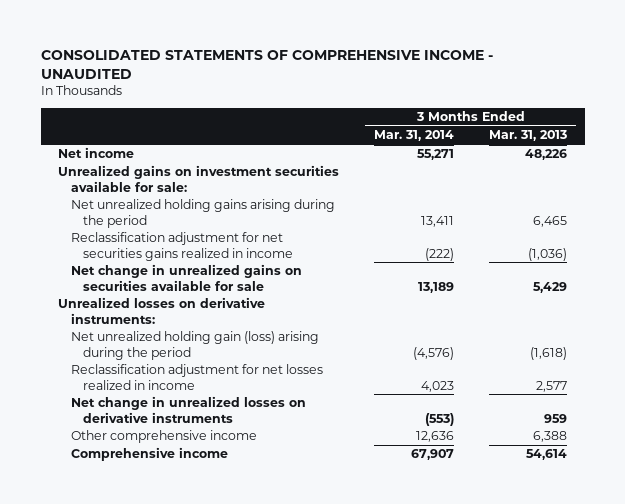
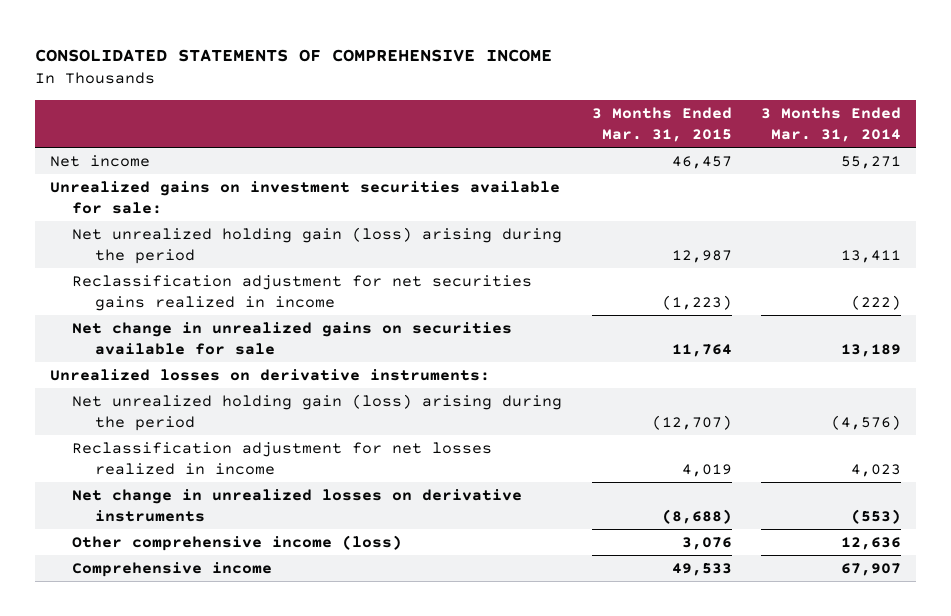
[40,49,493,79] CONSOLIDATED STATEMENTS OF COMPREHENSIVE INCOME - UNAUDITED -> [35,49,553,63] CONSOLIDATED STATEMENTS OF COMPREHENSIVE INCOME
[489,130,568,142] Mar. 31, 2013 -> none
none -> [591,107,732,143] 3 Months Ended Mar. 31, 2015
[70,199,335,228] Net unrealized holding gains arising during the period -> [72,226,563,265] Net unrealized holding gain (loss) arising during the period
[70,430,257,444] Other comprehensive income -> [72,534,403,551] Other comprehensive income (loss)

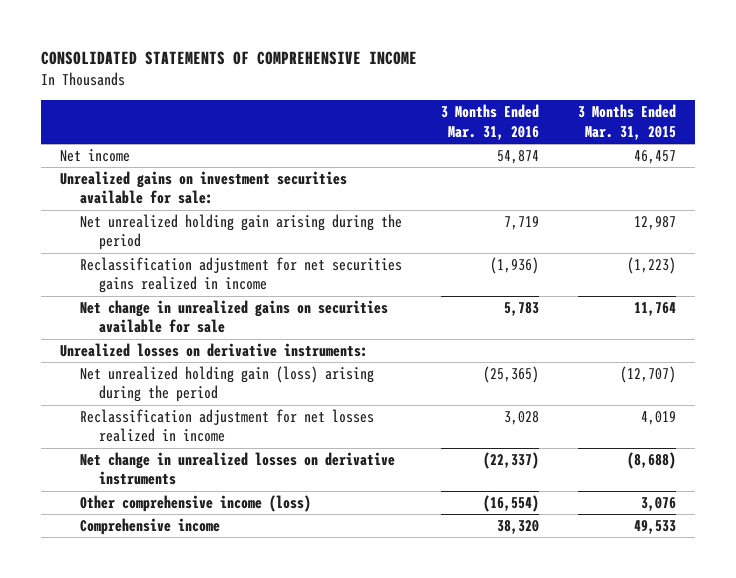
[761,107,902,143] 3 Months Ended Mar. 31, 2014 -> none
none -> [440,104,539,140] 3 Months Ended Mar. 31, 2016
[72,226,563,265] Net unrealized holding gain (loss) arising during the period -> [79,213,402,251] Net unrealized holding gain arising during the period

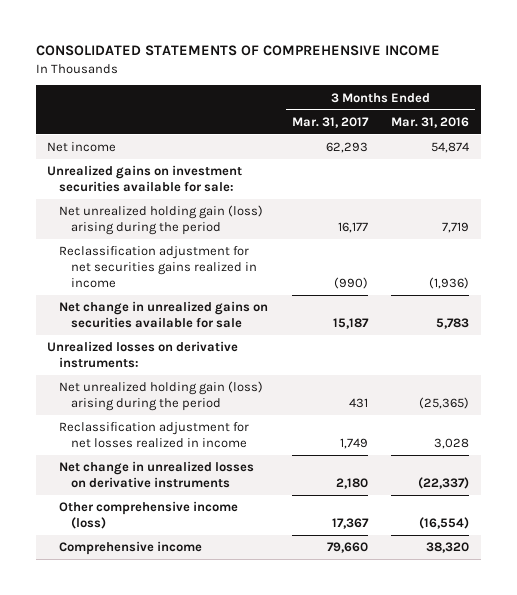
[577,104,676,140] 3 Months Ended Mar. 31, 2015 -> none
none -> [291,116,369,128] Mar. 31, 2017
[79,213,402,251] Net unrealized holding gain arising during the period -> [59,205,264,235] Net unrealized holding gain (loss) arising during the period

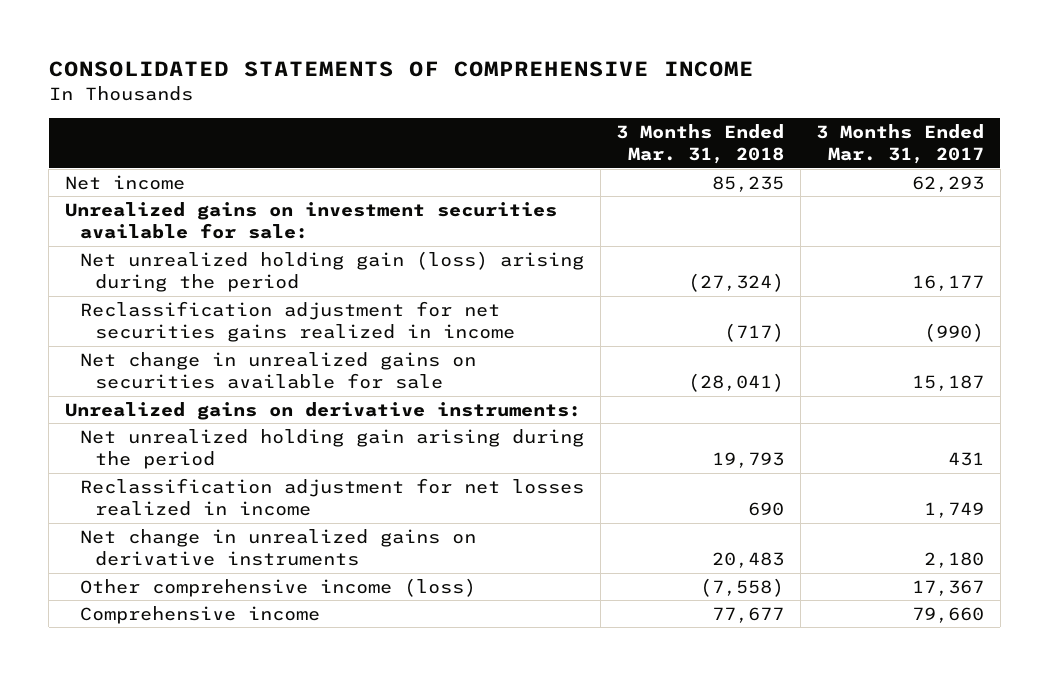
[391,116,470,128] Mar. 31, 2016 -> none
none -> [616,123,785,165] 3 Months Ended Mar. 31, 2018
[47,341,239,368] Unrealized losses on derivative instruments: -> [64,401,581,420] Unrealized gains on derivative instruments:
[59,381,264,411] Net unrealized holding gain (loss) arising during the period -> [80,428,585,470] Net unrealized holding gain arising during the period
[59,461,255,488] Net change in unrealized losses on derivative instruments -> [80,528,477,567] Net change in unrealized gains on derivative instruments

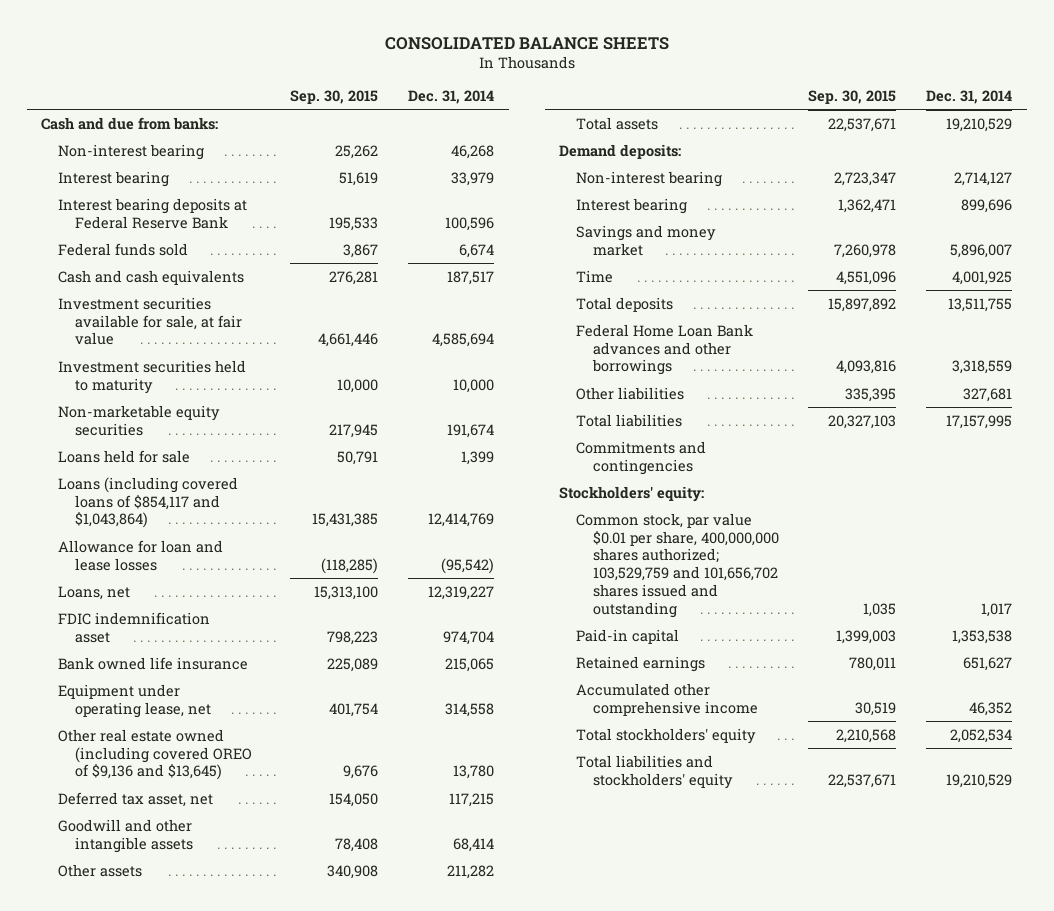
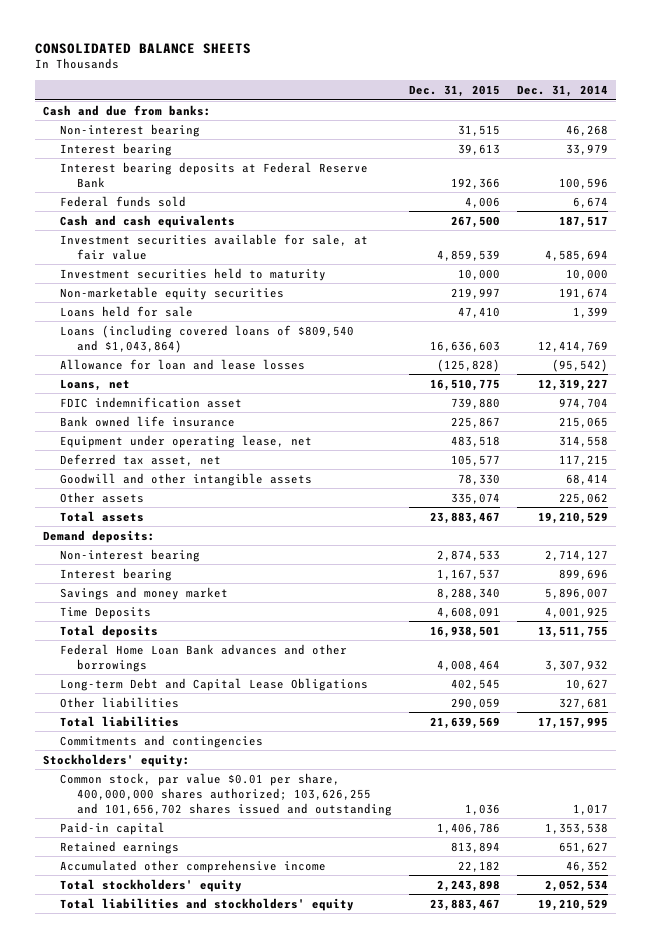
[290,89,379,104] Sep. 30, 2015 -> none
none -> [408,84,500,97] Dec. 31, 2015
[58,476,239,529] Loans (including covered loans of $854,117 and $1,043,864) -> [60,324,355,353] Loans (including covered loans of $809,540 and $1,043,864)
[58,728,252,781] Other real estate owned (including covered OREO of $9,136 and $13,645) -> none
[447,864,495,879] 211,282 -> [558,492,608,504] 225,062
[576,269,614,283] Time -> [60,606,152,619] Time Deposits
[952,360,1013,375] 3,318,559 -> [544,659,608,671] 3,307,932
none -> [60,677,369,691] Long-term Debt and Capital Lease Obligations
[576,512,779,618] Common stock, par value $0.01 per share, 400,000,000 shares authorized; 103,529,759 and 101,656,702 shares issued and outstanding -> [60,772,393,816] Common stock, par value $0.01 per share, 400,000,000 shares authorized; 103,626,255 and 101,656,702 shares issued and outstanding

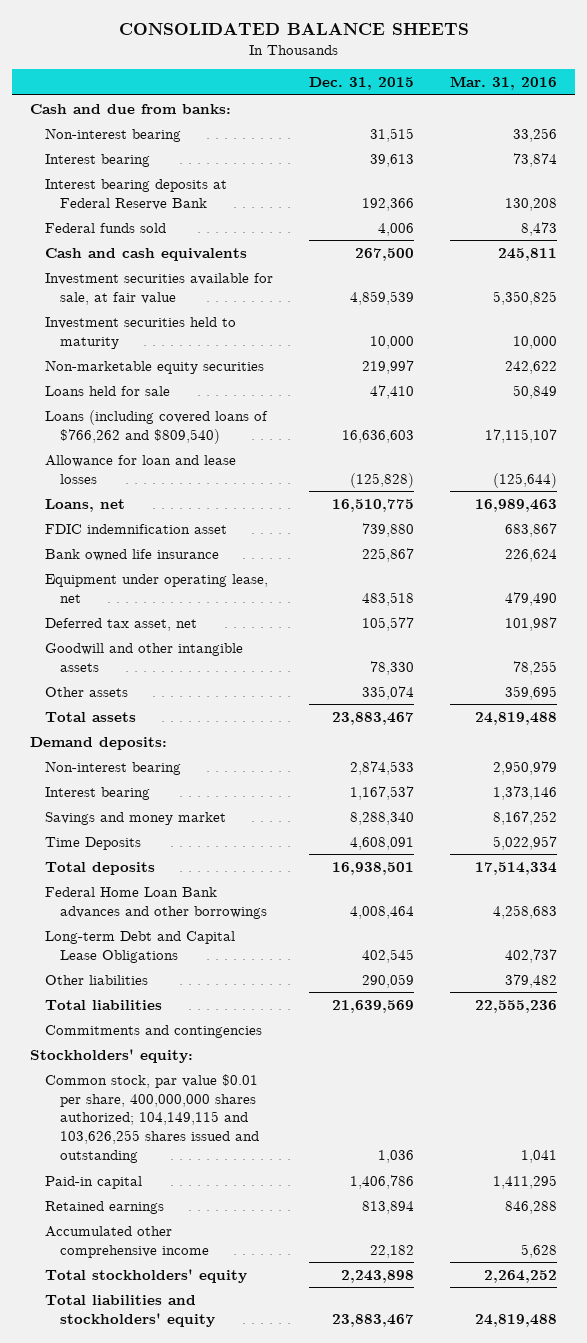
[516,84,608,97] Dec. 31, 2014 -> none
none -> [450,76,558,91] Mar. 31, 2016
[60,324,355,353] Loans (including covered loans of $809,540 and $1,043,864) -> [45,409,269,444] Loans (including covered loans of $766,262 and $809,540)
[60,772,393,816] Common stock, par value $0.01 per share, 400,000,000 shares authorized; 103,626,255 and 101,656,702 shares issued and outstanding -> [45,1073,260,1164] Common stock, par value $0.01 per share, 400,000,000 shares authorized; 104,149,115 and 103,626,255 shares issued and outstanding

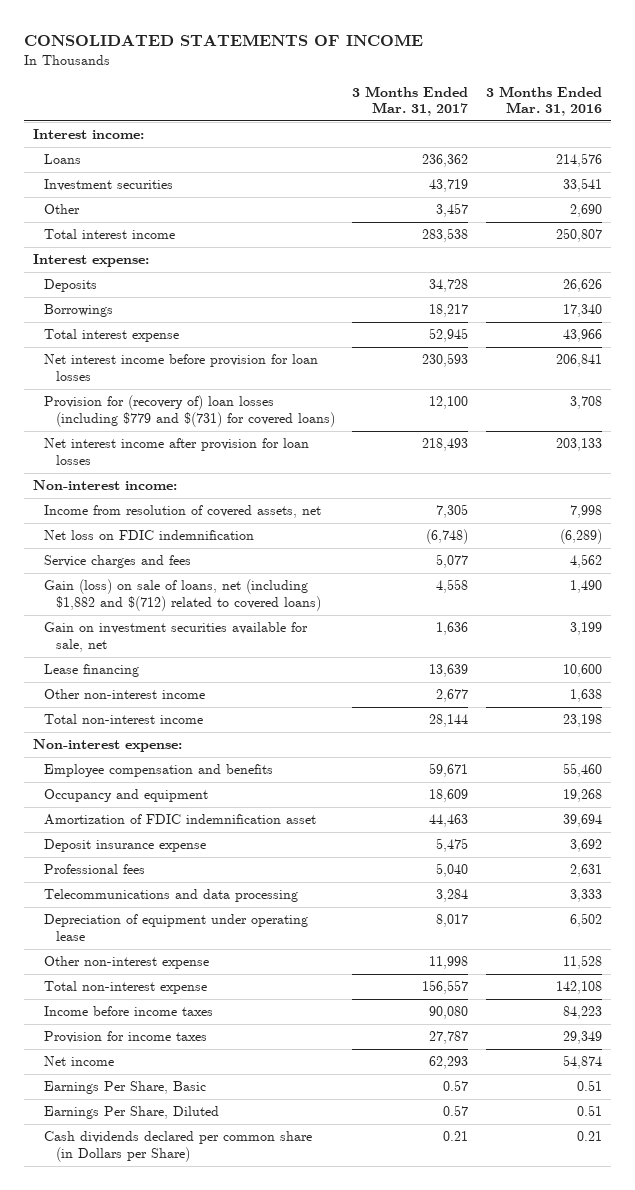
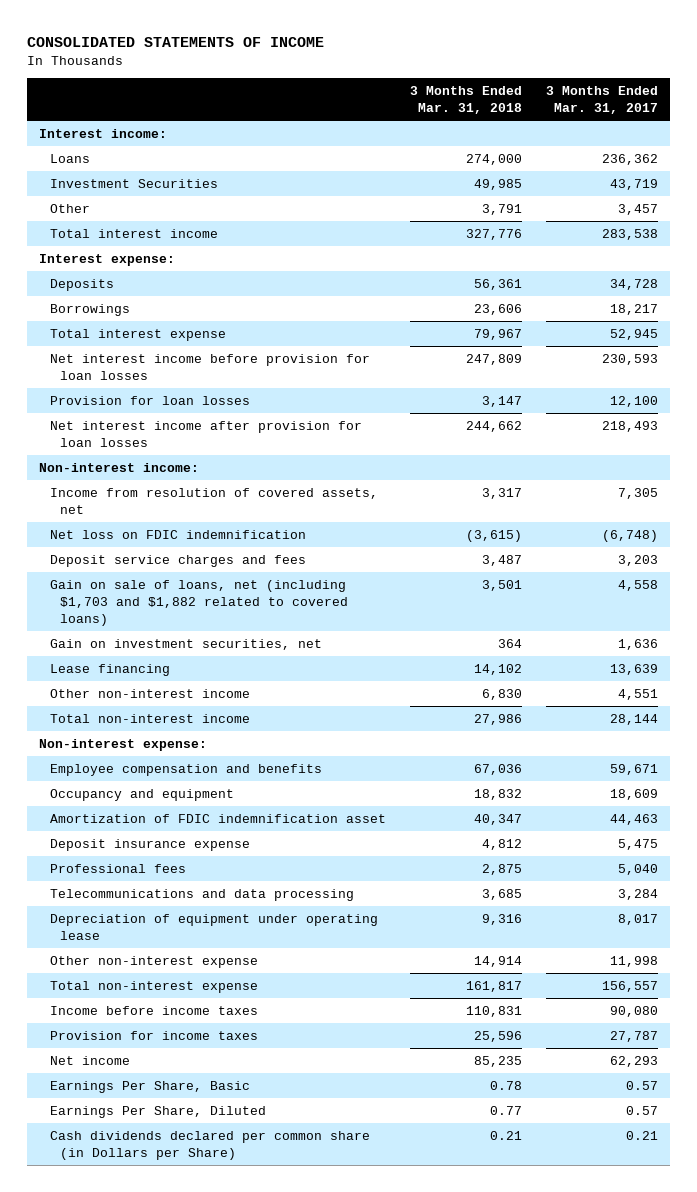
[486,85,603,117] 3 Months Ended Mar. 31, 2016 -> none
none -> [409,86,522,115] 3 Months Ended Mar. 31, 2018
[44,179,174,192] Investment securities -> [49,179,218,189] Investment Securities
[44,395,335,428] Provision for (recovery of) loan losses (including $779 and $(731) for covered loans) -> [49,396,250,406] Provision for loan losses
[44,555,192,569] Service charges and fees -> [49,555,306,568] Deposit service charges and fees
[436,554,469,569] 5,077 -> [617,555,658,567] 3,203
[44,579,321,612] Gain (loss) on sale of loans, net (including $1,882 and $(712) related to covered loans) -> [49,580,349,626] Gain on sale of loans, net (including $1,703 and $1,882 related to covered loans)
[44,622,309,653] Gain on investment securities available for sale, net -> [49,639,322,651] Gain on investment securities, net
[436,689,469,703] 2,677 -> [617,689,658,701] 4,551

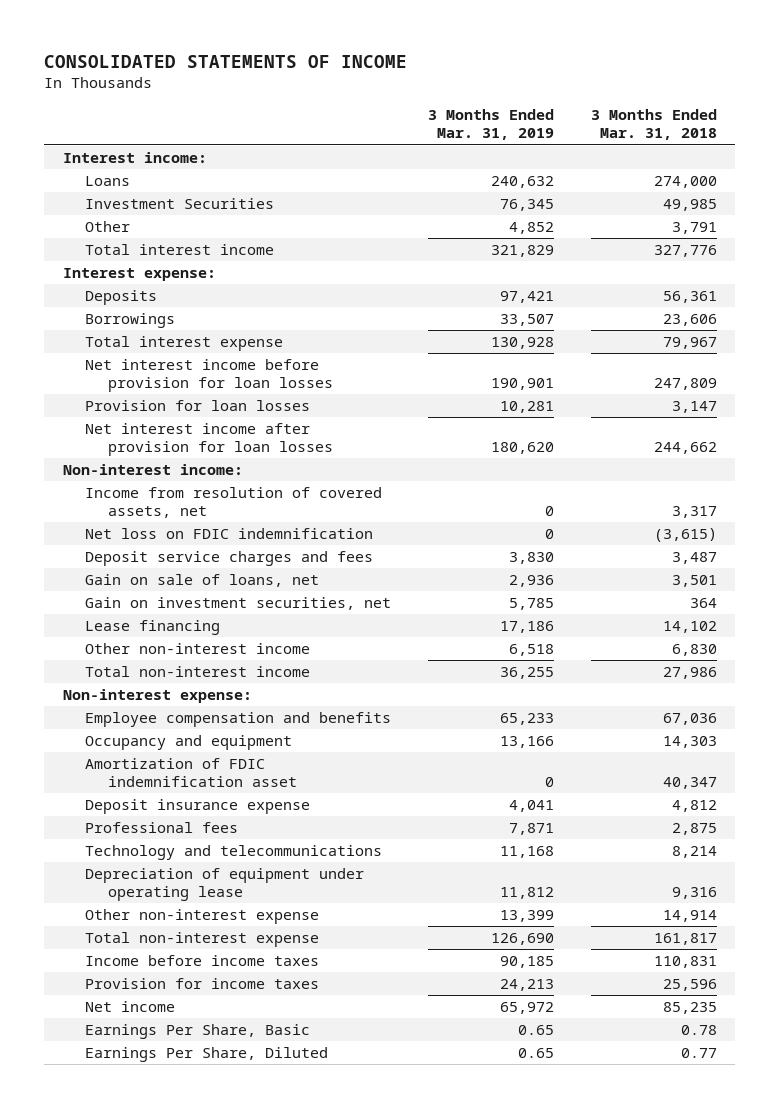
[545,86,658,115] 3 Months Ended Mar. 31, 2017 -> none
none -> [428,109,555,141] 3 Months Ended Mar. 31, 2019
[49,580,349,626] Gain on sale of loans, net (including $1,703 and $1,882 related to covered loans) -> [85,574,320,588] Gain on sale of loans, net
[473,789,522,801] 18,832 -> [662,736,717,749] 14,303
[49,889,354,902] Telecommunications and data processing -> [85,845,383,861] Technology and telecommunications
[481,889,522,901] 3,685 -> [671,846,717,859] 8,214
[49,1131,370,1160] Cash dividends declared per common share (in Dollars per Share) -> none

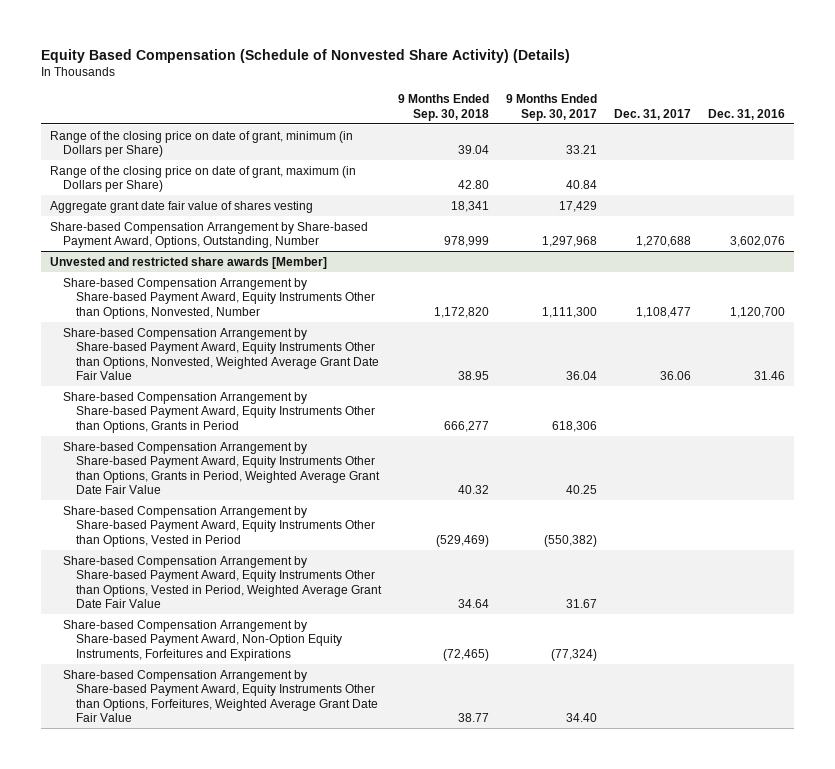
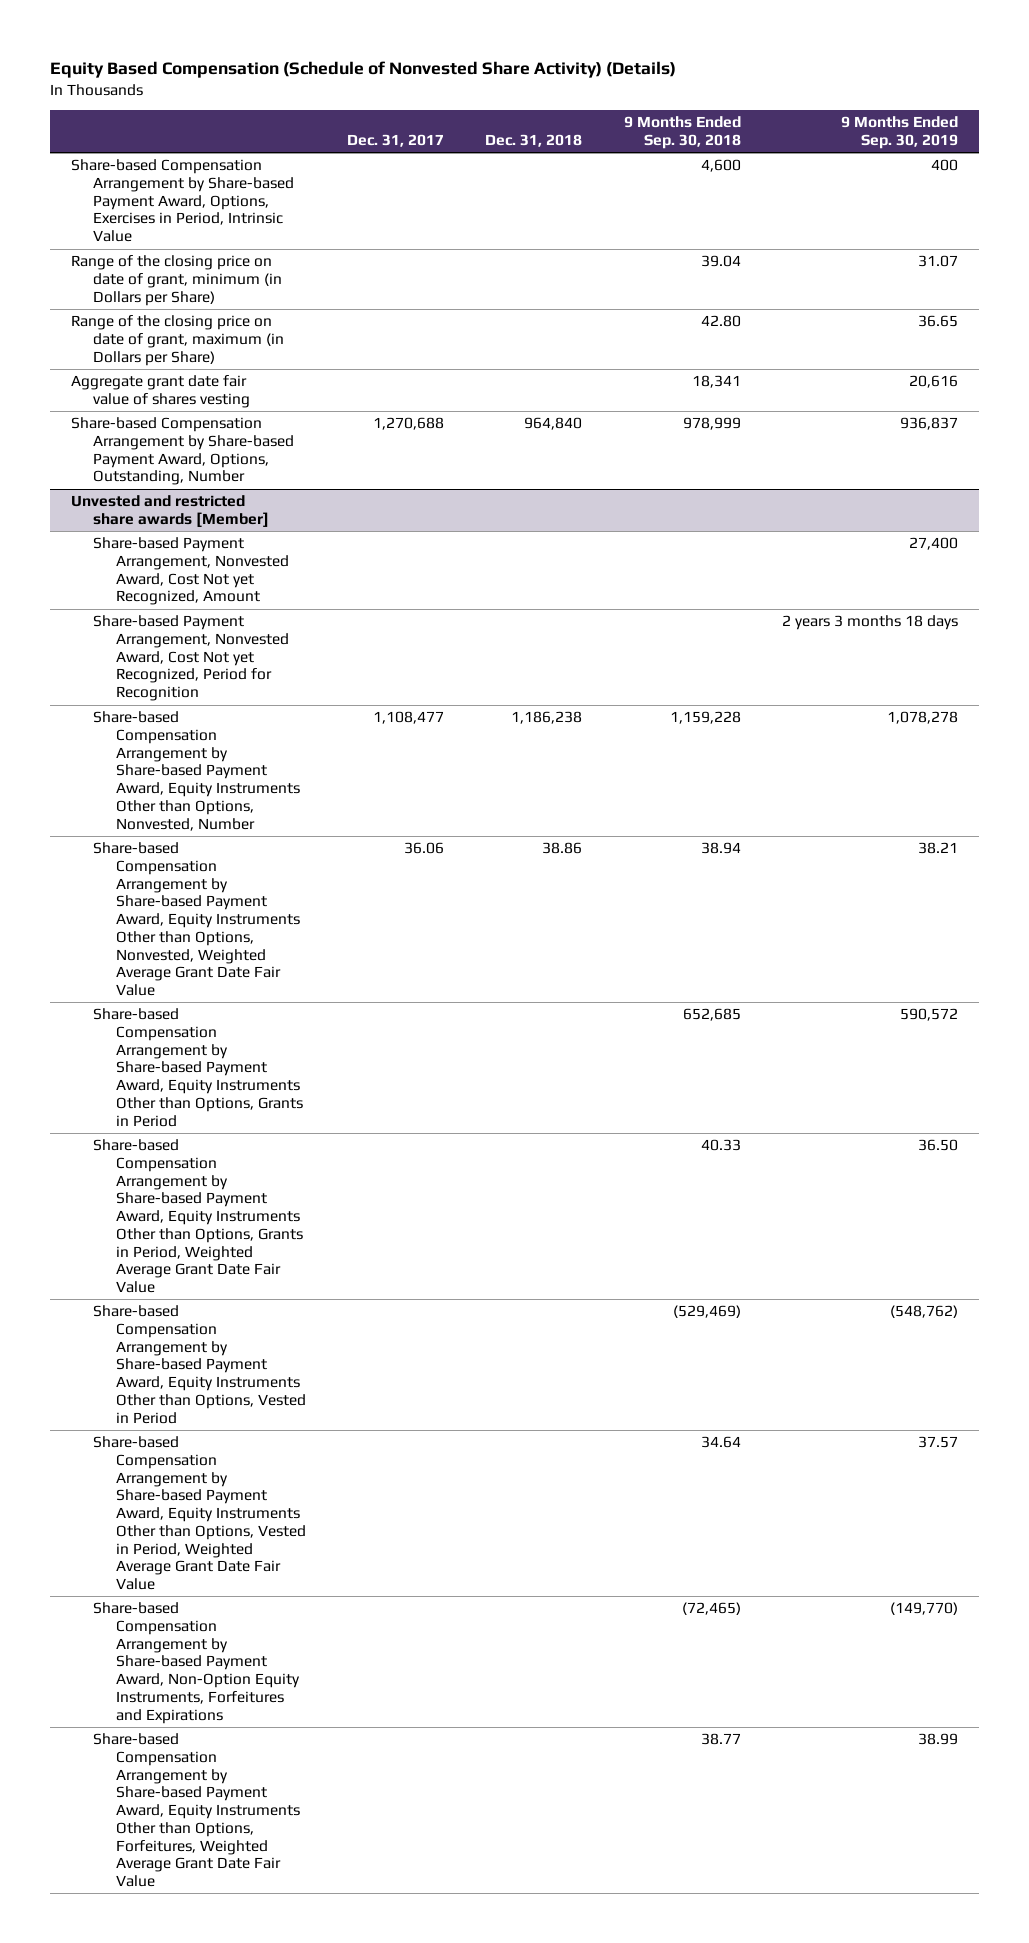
[506,94,598,121] 9 Months Ended Sep. 30, 2017 -> none
[708,108,786,120] Dec. 31, 2016 -> none
none -> [485,133,583,147] Dec. 31, 2018
none -> [840,116,958,149] 9 Months Ended Sep. 30, 2019
none -> [70,159,295,243] Share-based Compensation Arrangement by Share-based Payment Award, Options, Exercises in Period, Intrinsic Value
none -> [93,537,289,606] Share-based Payment Arrangement, Nonvested Award, Cost Not yet Recognized, Amount
none -> [93,615,289,702] Share-based Payment Arrangement, Nonvested Award, Cost Not yet Recognized, Period for Recognition
[433,306,489,318] 1,172,820 -> [669,711,741,725] 1,159,228
[457,371,489,381] 38.95 -> [700,842,741,855] 38.94
[443,420,489,432] 666,277 -> [682,1008,741,1022] 652,685
[457,485,489,495] 40.32 -> [700,1139,741,1152] 40.33

